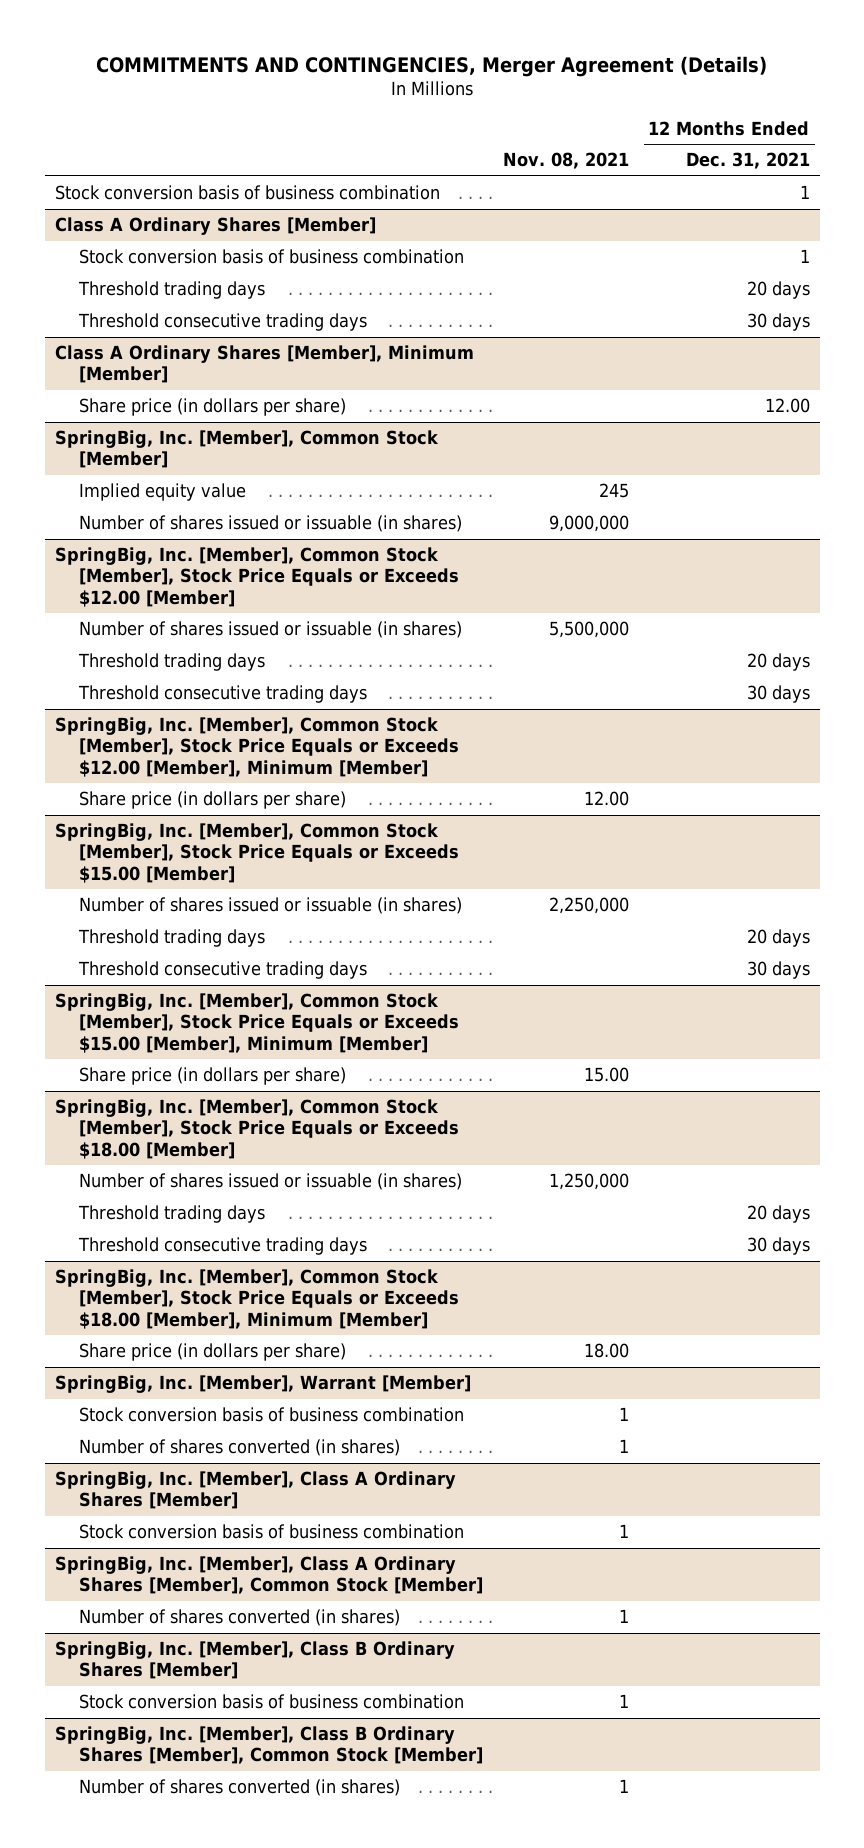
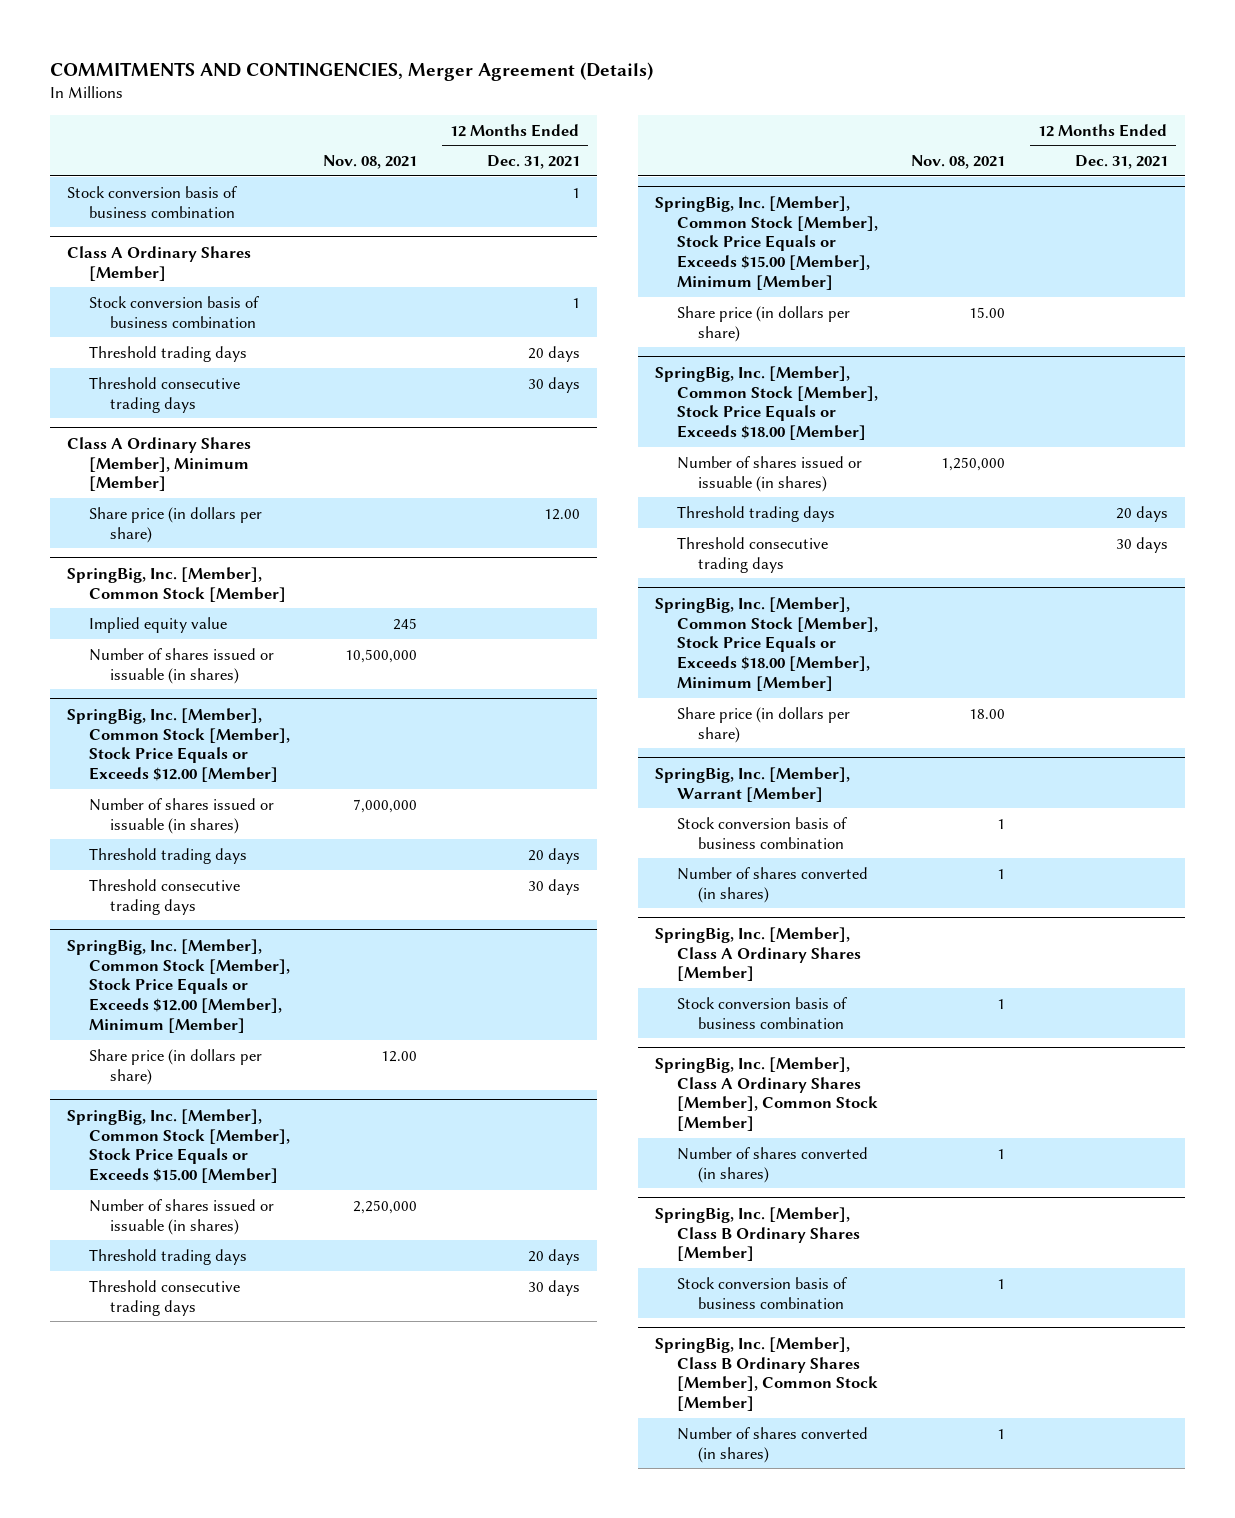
[548,515,629,533] 9,000,000 -> [345,648,418,663] 10,500,000
[548,621,629,639] 5,500,000 -> [353,798,418,813] 7,000,000

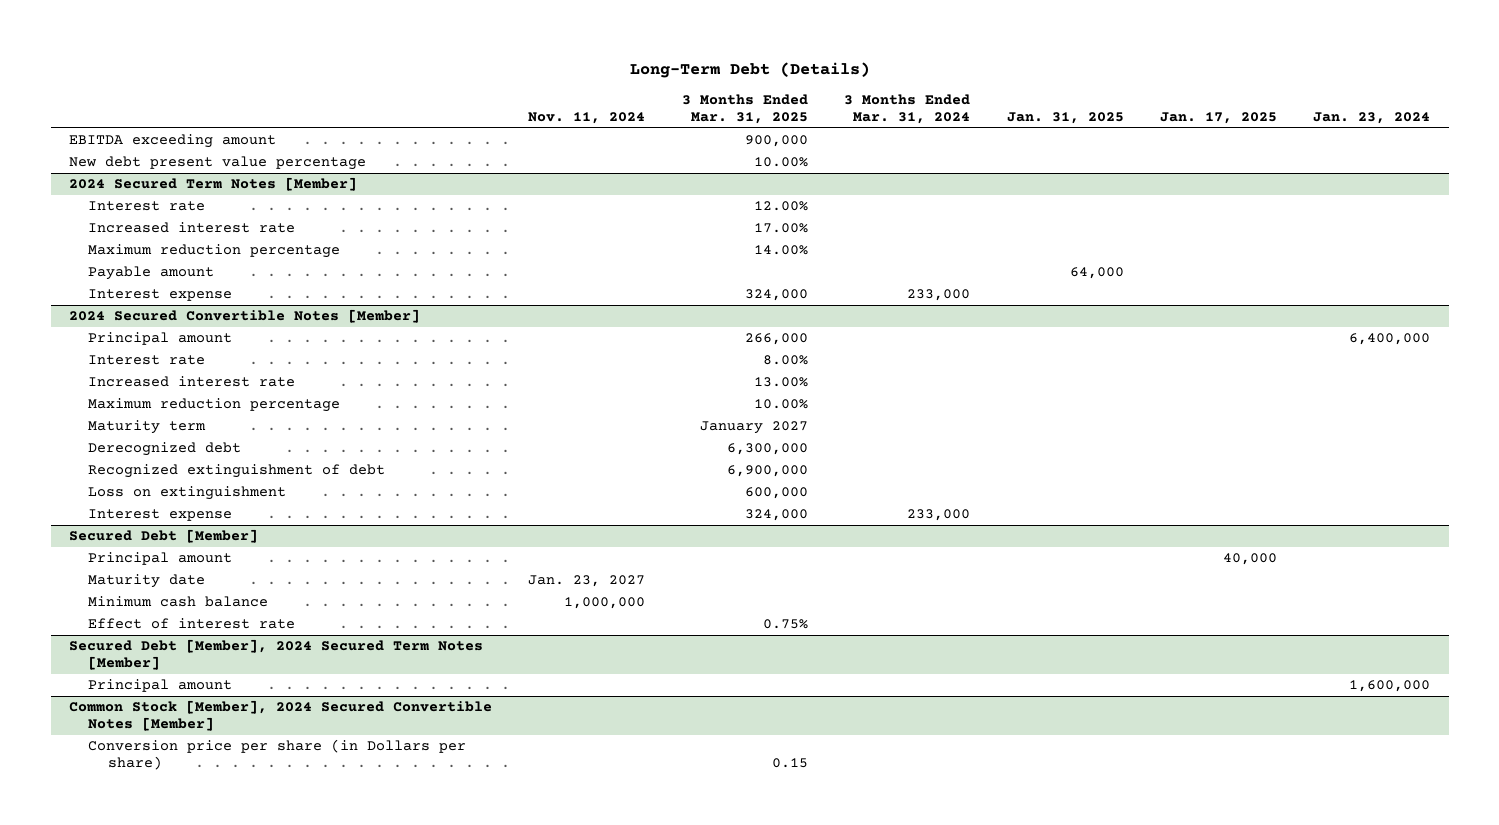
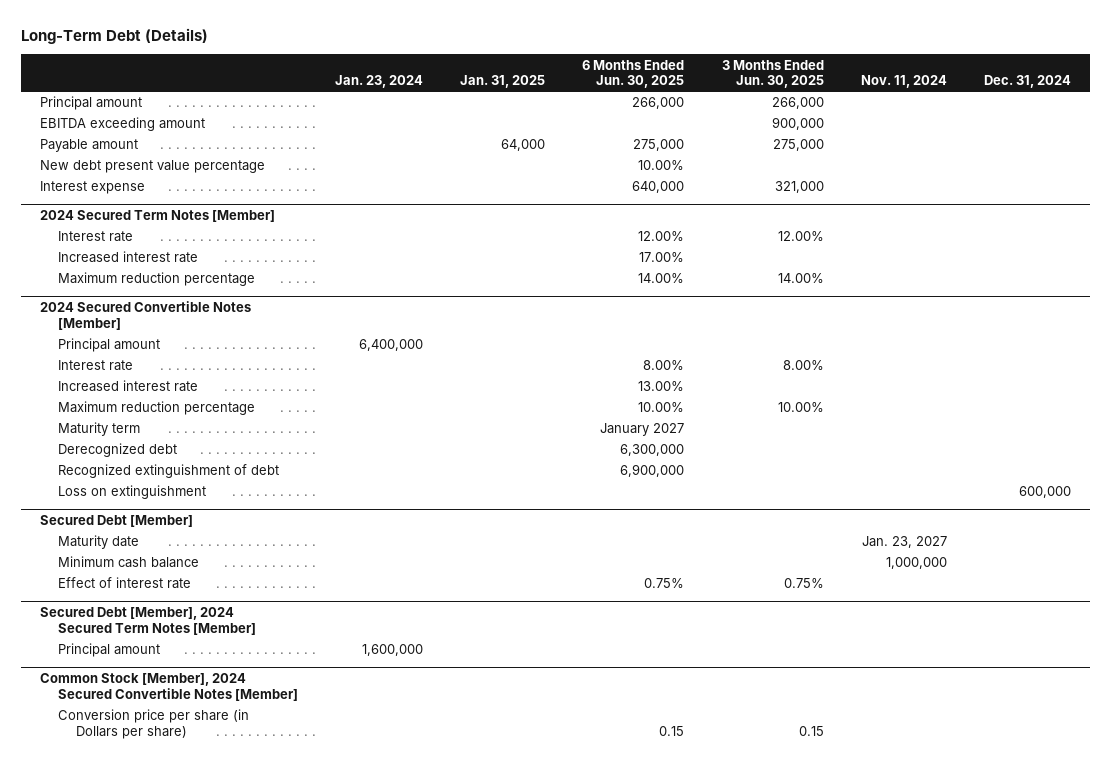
[681,93,808,124] 3 Months Ended Mar. 31, 2025 -> none
[844,93,971,124] 3 Months Ended Mar. 31, 2024 -> none
[1160,111,1278,124] Jan. 17, 2025 -> none
none -> [582,59,685,89] 6 Months Ended Jun. 30, 2025
none -> [721,59,824,89] 3 Months Ended Jun. 30, 2025
none -> [984,75,1072,89] Dec. 31, 2024
none -> [39,96,142,111] Principal amount
none -> [39,139,138,153] Payable amount
none -> [39,181,145,195] Interest expense
[88,266,215,281] Payable amount -> none
[88,289,233,302] Interest expense -> none
[88,509,233,522] Interest expense -> none
[88,552,233,566] Principal amount -> none

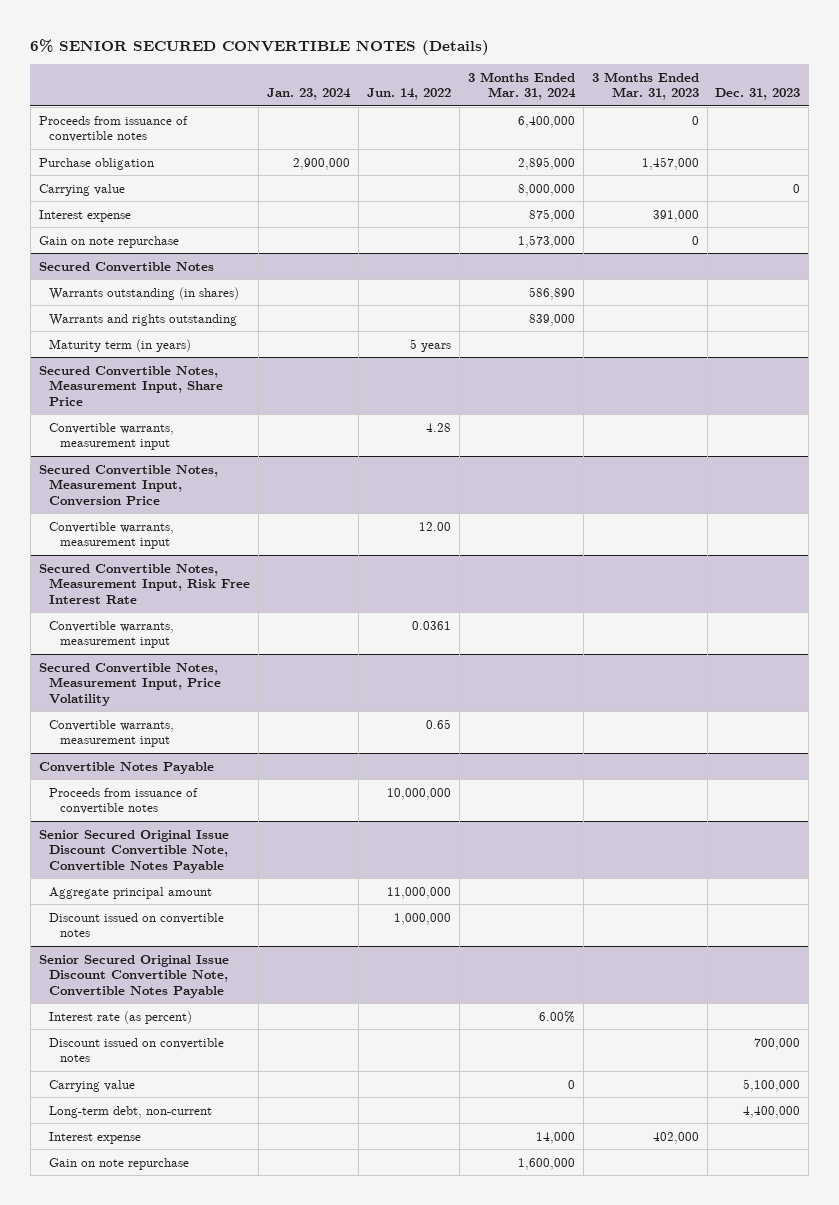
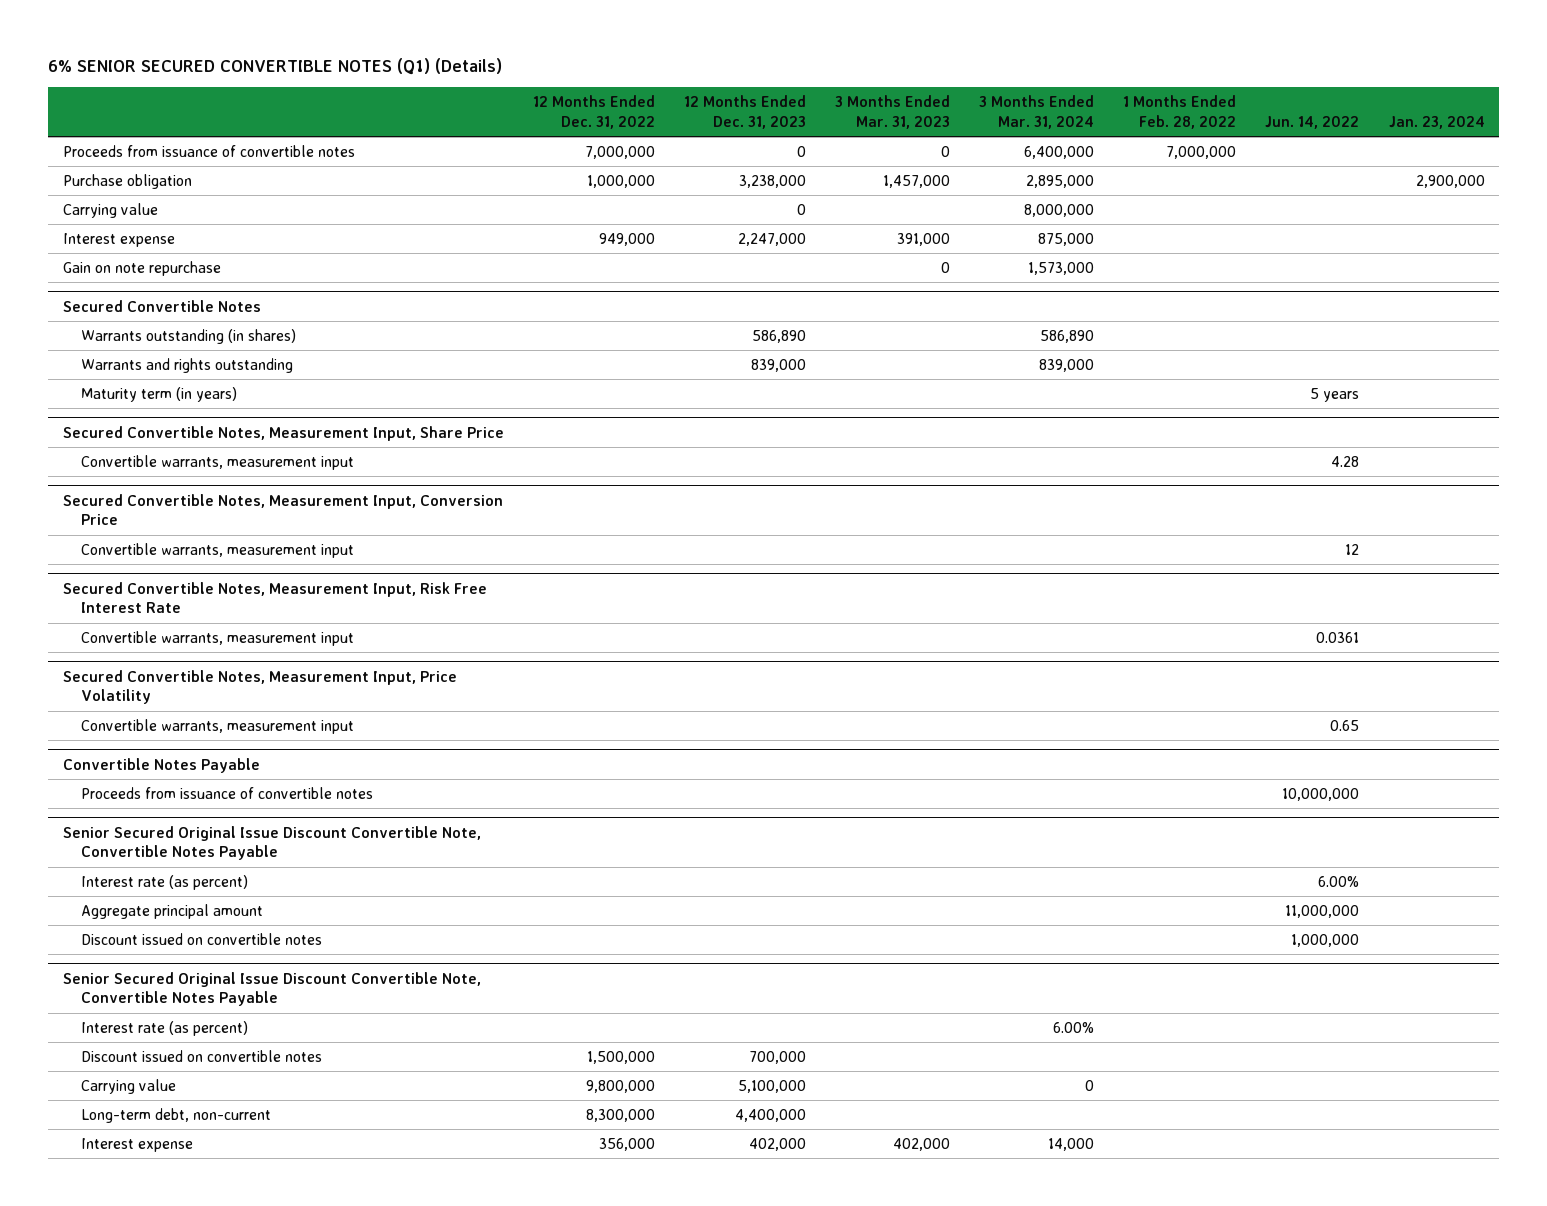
[30,38,490,55] 6% SENIOR SECURED CONVERTIBLE NOTES (Details) -> [48,58,503,76] 6% SENIOR SECURED CONVERTIBLE NOTES (Q1) (Details)
[715,88,801,101] Dec. 31, 2023 -> none
none -> [532,95,655,129] 12 Months Ended Dec. 31, 2022
none -> [683,95,806,129] 12 Months Ended Dec. 31, 2023
none -> [1123,95,1237,129] 1 Months Ended Feb. 28, 2022
[418,521,451,531] 12.00 -> [1345,543,1360,555] 12
none -> [80,874,248,890] Interest rate (as percent)
[49,1157,190,1170] Gain on note repurchase -> none

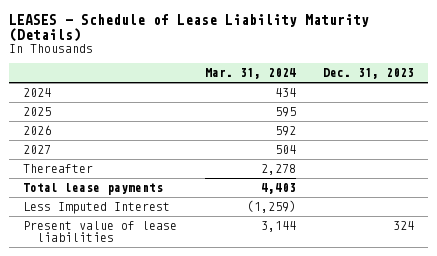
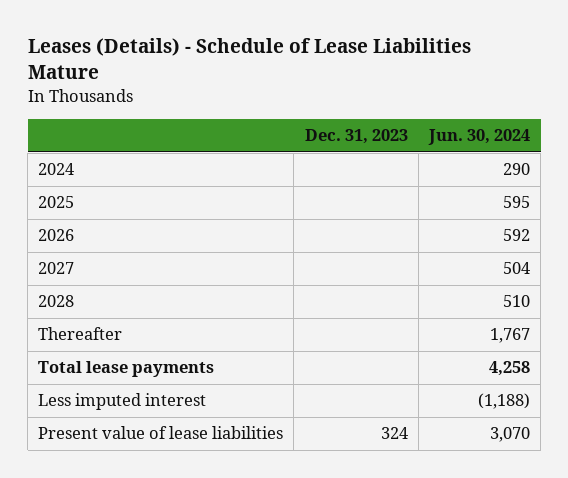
[9,13,370,43] LEASES - Schedule of Lease Liability Maturity (Details) -> [27,38,471,80] Leases (Details) - Schedule of Lease Liabilities Mature
[204,68,296,80] Mar. 31, 2024 -> none
none -> [428,129,531,146] Jun. 30, 2024
none -> [38,295,75,308] 2028
[23,202,171,215] Less Imputed Interest -> [38,393,207,411] Less imputed interest

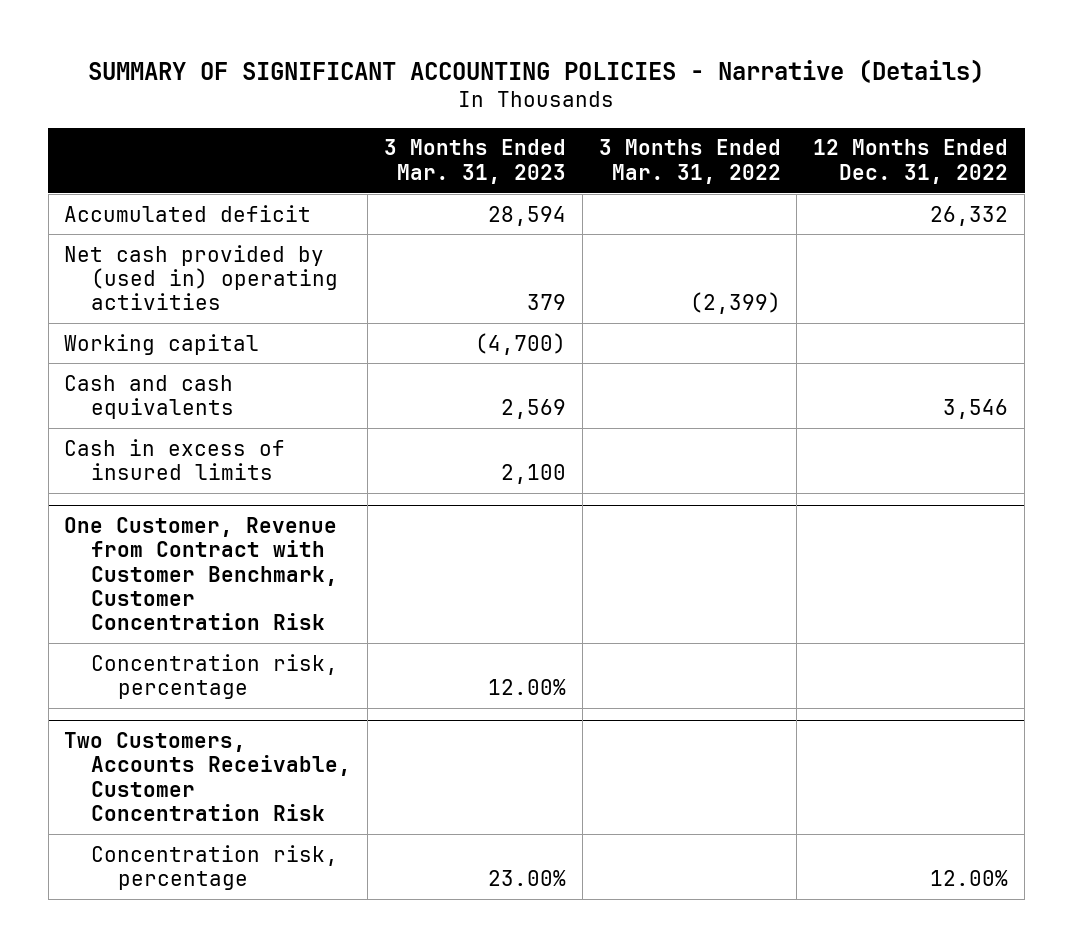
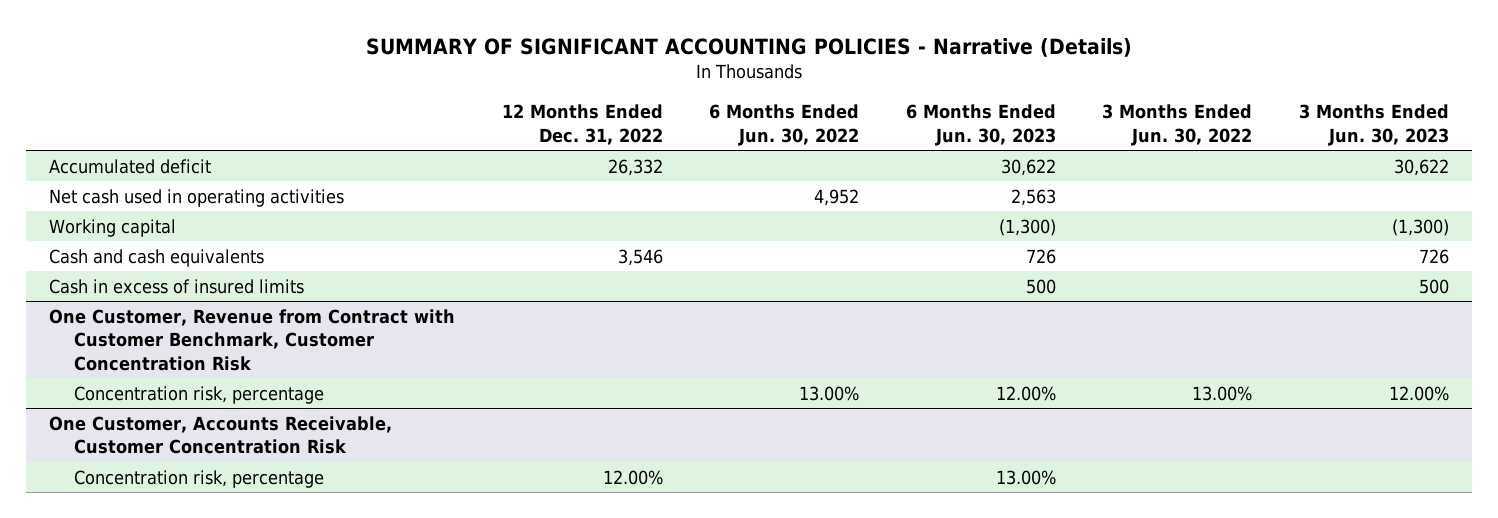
[383,139,566,184] 3 Months Ended Mar. 31, 2023 -> none
[598,139,781,184] 3 Months Ended Mar. 31, 2022 -> none
none -> [709,104,860,146] 6 Months Ended Jun. 30, 2022
none -> [905,104,1056,146] 6 Months Ended Jun. 30, 2023
none -> [1102,104,1253,146] 3 Months Ended Jun. 30, 2022
none -> [1299,104,1450,146] 3 Months Ended Jun. 30, 2023
[64,244,339,311] Net cash provided by (used in) operating activities -> [49,188,345,207] Net cash used in operating activities
[64,731,352,821] Two Customers, Accounts Receivable, Customer Concentration Risk -> [49,415,393,455] One Customer, Accounts Receivable, Customer Concentration Risk

